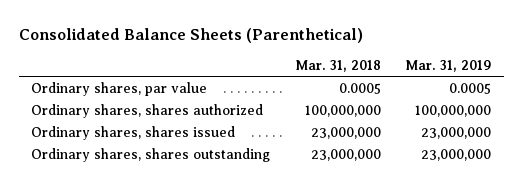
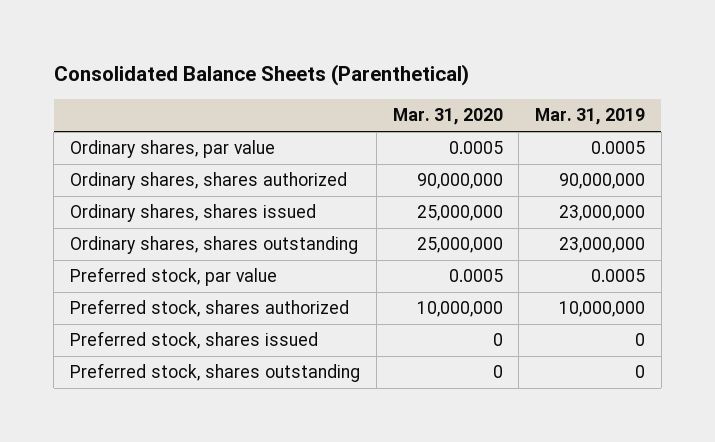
[294,59,381,72] Mar. 31, 2018 -> none
none -> [392,108,503,126] Mar. 31, 2020
[415,104,492,117] 100,000,000 -> [558,173,645,190] 90,000,000
none -> [70,267,278,287] Preferred stock, par value
none -> [70,299,350,318] Preferred stock, shares authorized
none -> [70,331,319,350] Preferred stock, shares issued
none -> [70,363,361,383] Preferred stock, shares outstanding

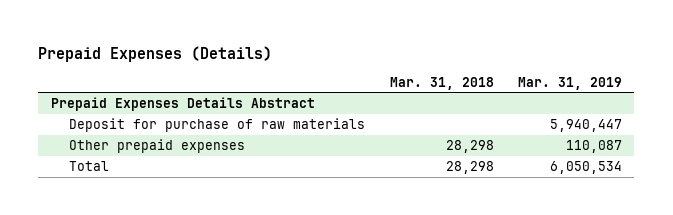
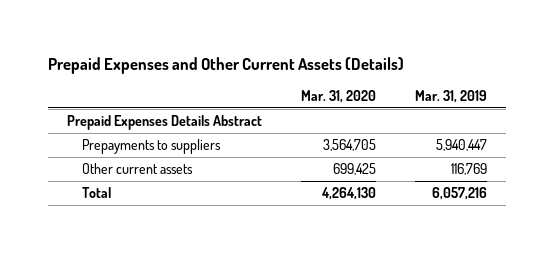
[38,45,273,62] Prepaid Expenses (Details) -> [47,56,404,74] Prepaid Expenses and Other Current Assets (Details)
[389,76,494,90] Mar. 31, 2018 -> none
none -> [301,90,377,104] Mar. 31, 2020
[69,118,366,133] Deposit for purchase of raw materials -> [81,138,221,154] Prepayments to suppliers
[69,139,246,154] Other prepaid expenses -> [81,162,193,174] Other current assets
[566,140,623,154] 110,087 -> [450,162,487,175] 116,769
[550,161,623,175] 6,050,534 -> [431,186,487,200] 6,057,216

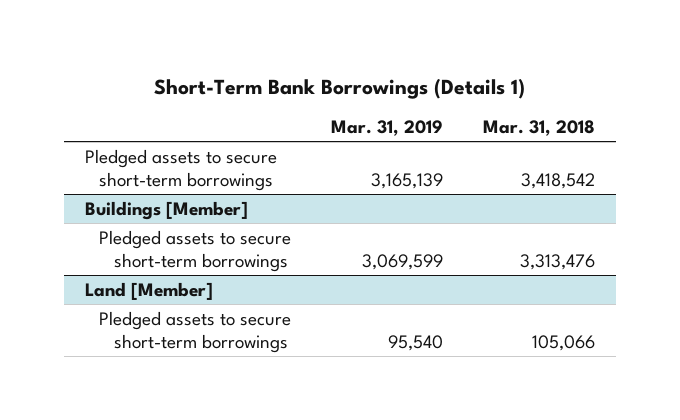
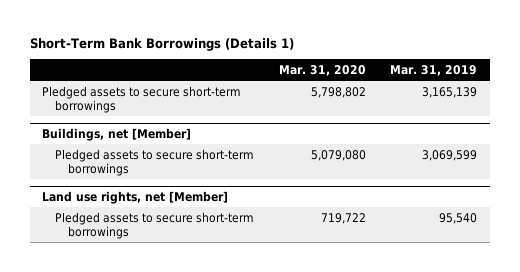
[483,120,596,137] Mar. 31, 2018 -> none
none -> [278,65,366,77] Mar. 31, 2020
[84,200,248,220] Buildings [Member] -> [42,127,192,141] Buildings, net [Member]
[84,281,213,300] Land [Member] -> [42,190,229,204] Land use rights, net [Member]

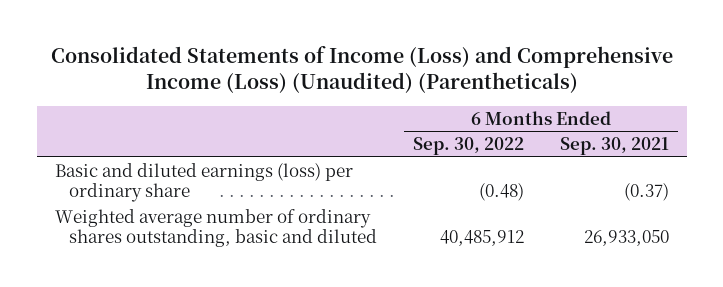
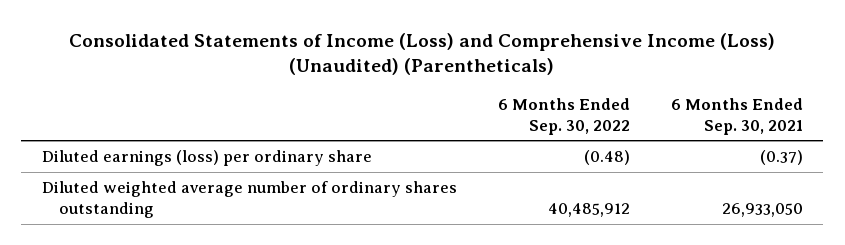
[54,162,353,203] Basic and diluted earnings (loss) per ordinary share -> [41,149,372,166] Diluted earnings (loss) per ordinary share
[54,208,378,248] Weighted average number of ordinary shares outstanding, basic and diluted -> [41,180,457,218] Diluted weighted average number of ordinary shares outstanding

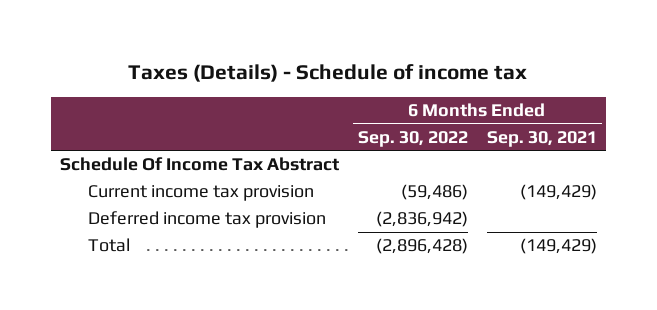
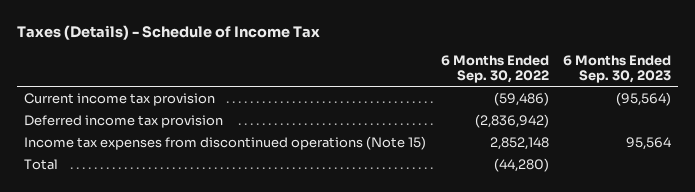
[128,63,528,82] Taxes (Details) - Schedule of income tax -> [16,24,320,40] Taxes (Details) - Schedule of Income Tax
[486,130,597,147] Sep. 30, 2021 -> none
none -> [563,55,672,84] 6 Months Ended Sep. 30, 2023
[60,157,340,172] Schedule Of Income Tax Abstract -> none
none -> [24,135,427,150] Income tax expenses from discontinued operations (Note 15)
[375,238,468,255] (2,896,428) -> [493,157,549,172] (44,280)

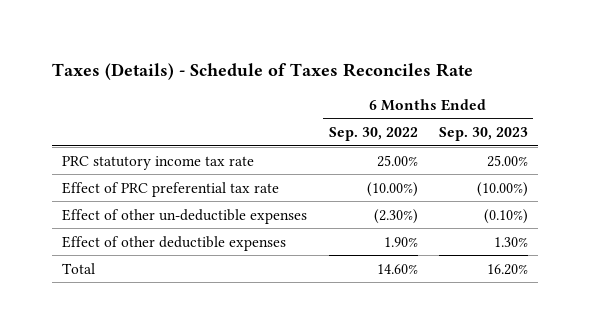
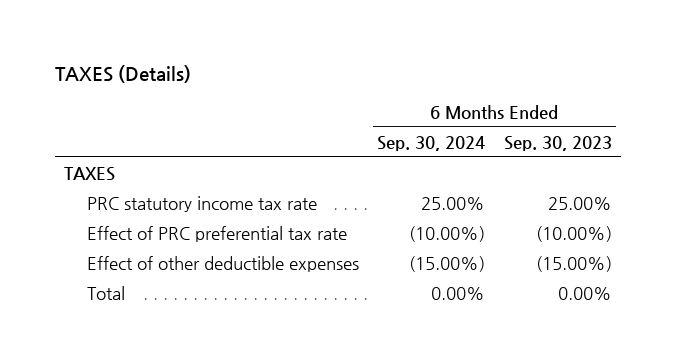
[51,63,473,81] Taxes (Details) - Schedule of Taxes Reconciles Rate -> [54,65,191,84] TAXES (Details)
[328,127,418,142] Sep. 30, 2022 -> none
none -> [377,135,486,151] Sep. 30, 2024
none -> [64,166,116,181] TAXES
[62,208,308,224] Effect of other un-deductible expenses -> none
[493,236,528,247] 1.30% -> [535,255,612,272] (15.00%)
[486,263,528,275] 16.20% -> [557,286,612,300] 0.00%

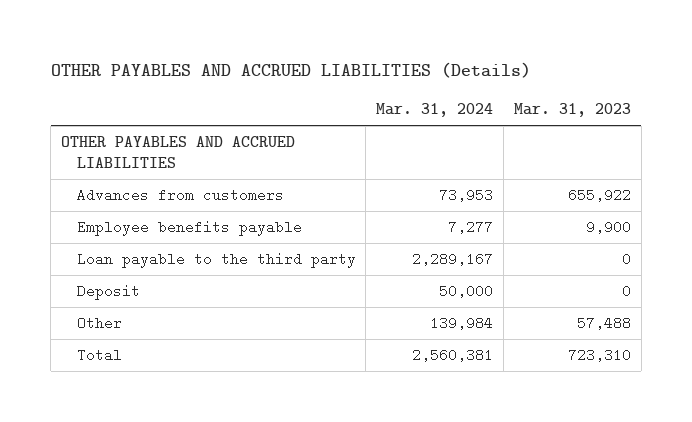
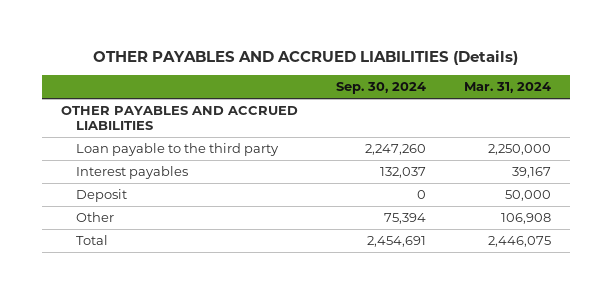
[513,103,631,118] Mar. 31, 2023 -> none
none -> [335,81,426,94] Sep. 30, 2024
[76,188,284,203] Advances from customers -> none
[76,220,302,237] Employee benefits payable -> none
[412,252,494,267] 2,289,167 -> [487,144,551,156] 2,250,000
none -> [75,166,188,180] Interest payables
[430,316,494,331] 139,984 -> [500,213,551,225] 106,908
[412,348,494,363] 2,560,381 -> [487,236,551,248] 2,446,075

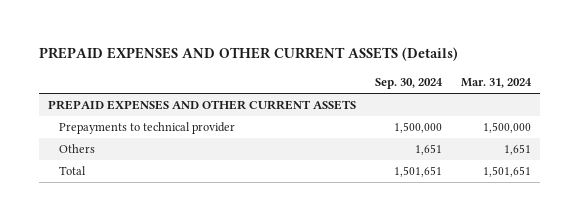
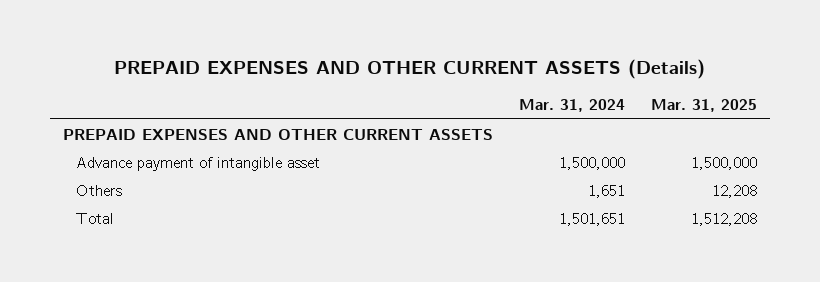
[374,78,443,90] Sep. 30, 2024 -> none
none -> [651,99,758,113] Mar. 31, 2025
[59,122,236,135] Prepayments to technical provider -> none
none -> [75,156,320,171] Advance payment of intangible asset

